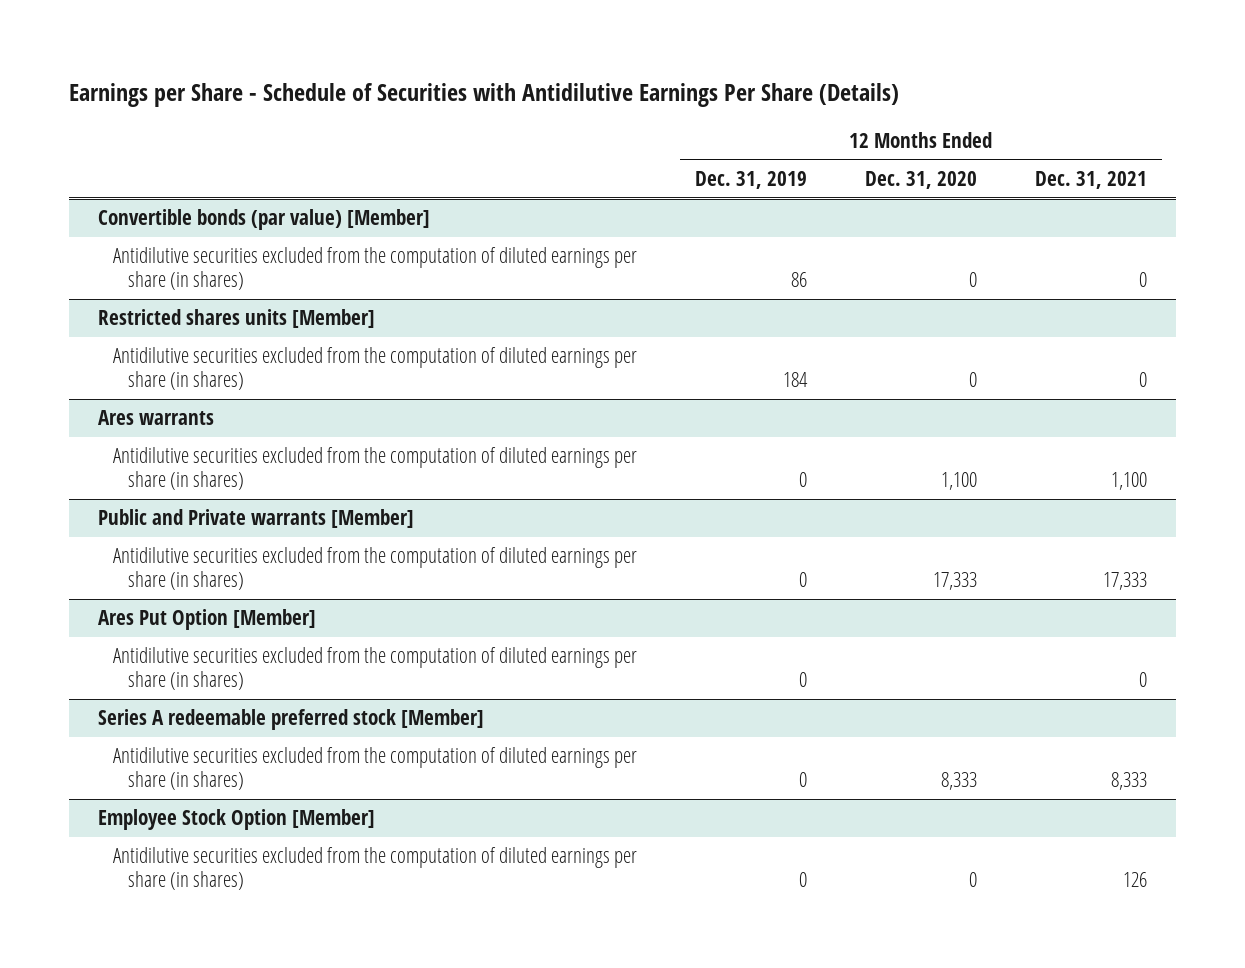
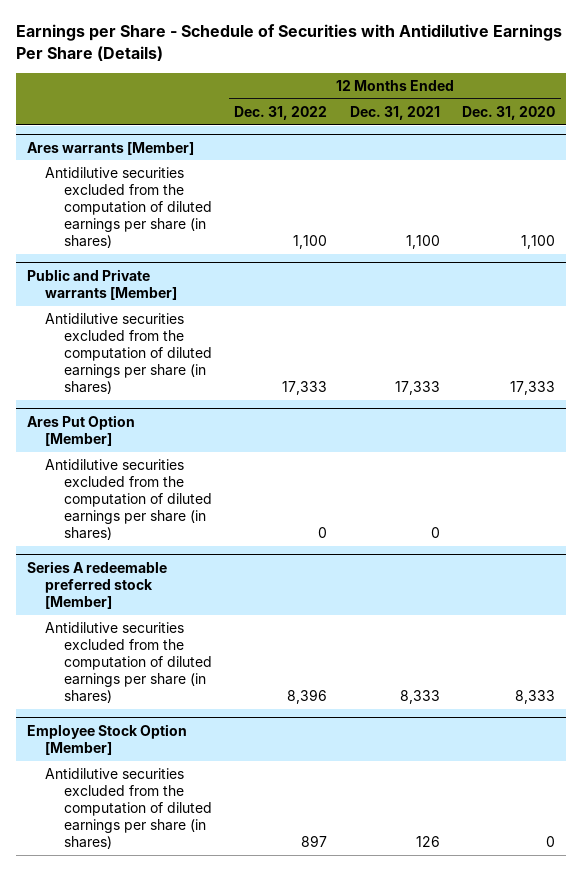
[694,171,807,190] Dec. 31, 2019 -> none
none -> [234,105,328,120] Dec. 31, 2022
[98,209,431,231] Convertible bonds (par value) [Member] -> none
[112,247,637,291] Antidilutive securities excluded from the computation of diluted earnings per share (in shares) -> none
[98,309,376,329] Restricted shares units [Member] -> none
[112,347,637,391] Antidilutive securities excluded from the computation of diluted earnings per share (in shares) -> none
[98,410,215,426] Ares warrants -> [27,141,195,155] Ares warrants [Member]

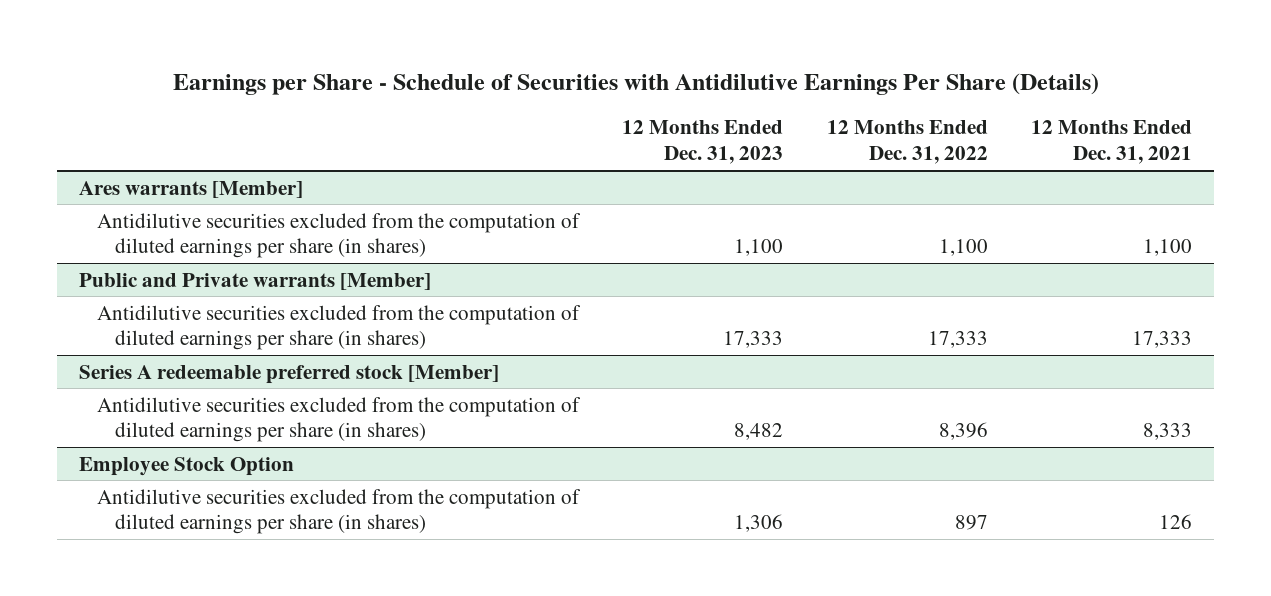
[462,105,556,120] Dec. 31, 2020 -> none
none -> [622,120,784,165] 12 Months Ended Dec. 31, 2023
[27,414,136,446] Ares Put Option [Member] -> none
[45,459,212,541] Antidilutive securities excluded from the computation of diluted earnings per share (in shares) -> none
[27,723,188,755] Employee Stock Option [Member] -> [78,456,294,476] Employee Stock Option

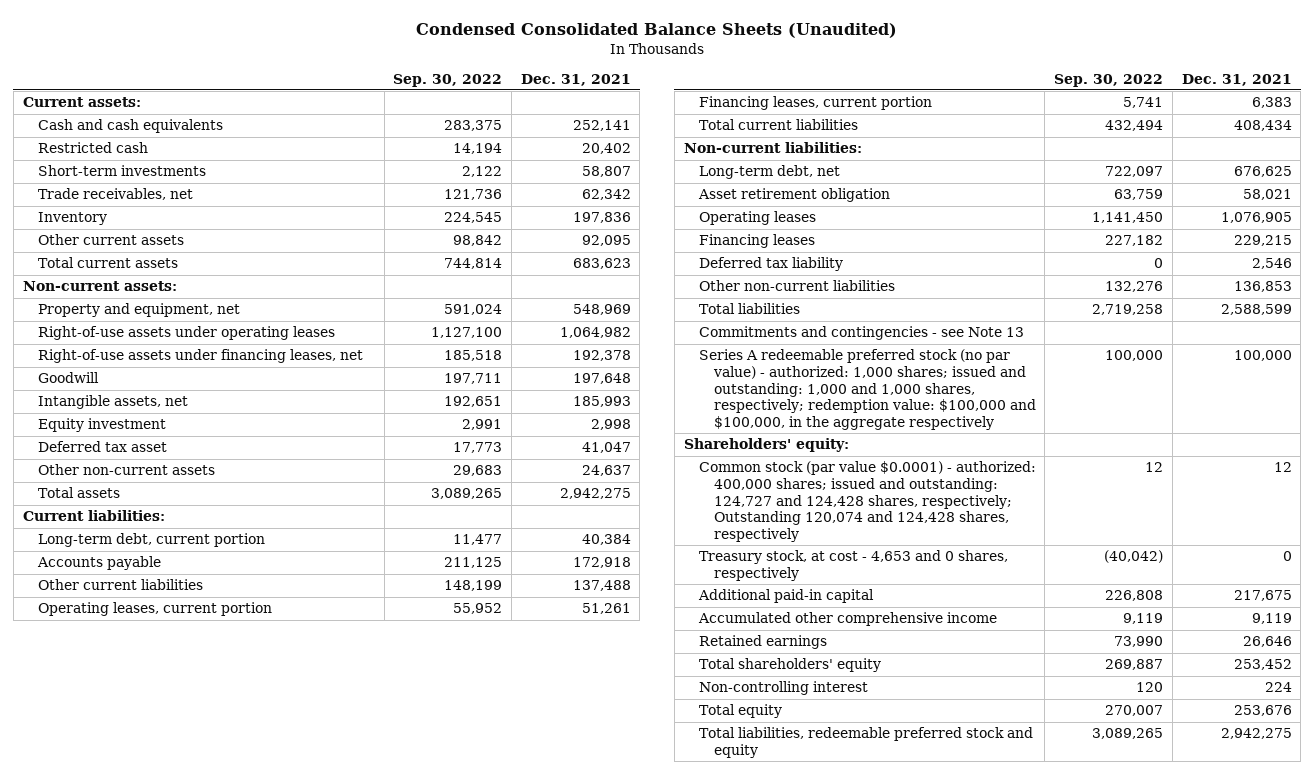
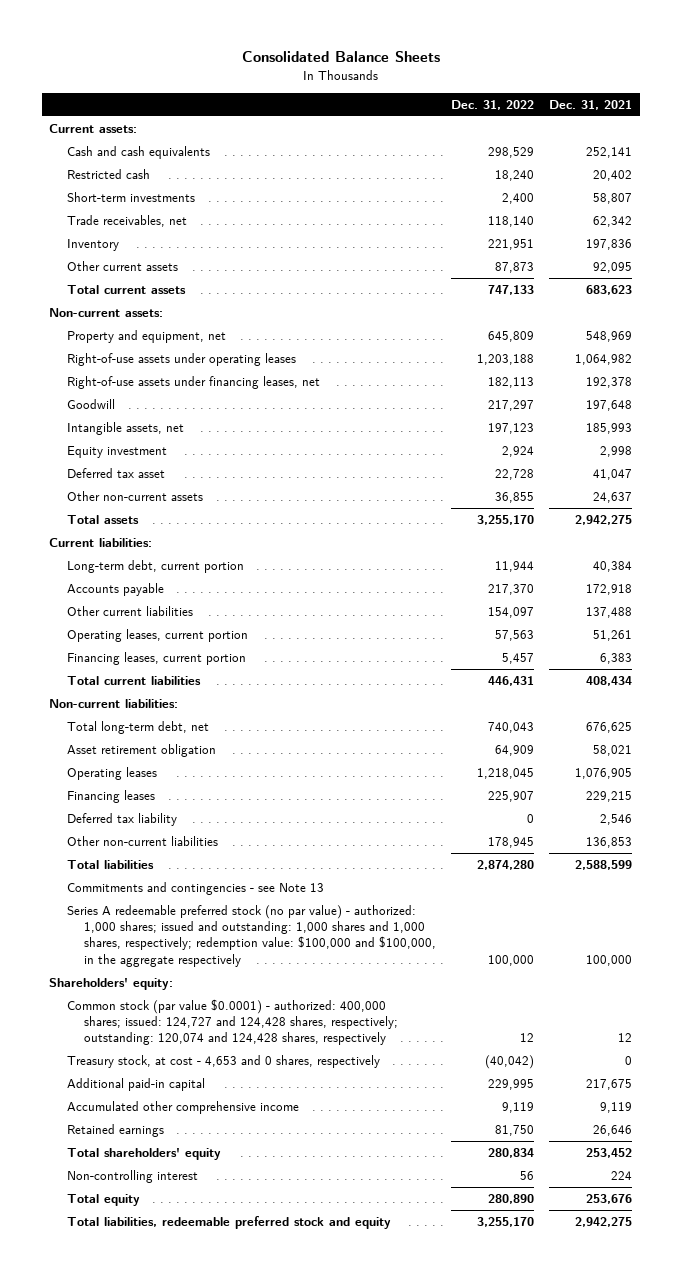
[416,22,898,38] Condensed Consolidated Balance Sheets (Unaudited) -> [241,51,440,63] Consolidated Balance Sheets
[393,73,503,87] Sep. 30, 2022 -> none
none -> [451,100,535,111] Dec. 31, 2022
[698,165,840,180] Long-term debt, net -> [66,721,209,735] Total long-term debt, net
[698,349,1036,430] Series A redeemable preferred stock (no par value) - authorized: 1,000 shares; issued and outstanding: 1,000 and 1,000 shares, respectively; redemption value: $100,000 and $100,000, in the aggregate respectively -> [66,905,437,967] Series A redeemable preferred stock (no par value) - authorized: 1,000 shares; issued and outstanding: 1,000 shares and 1,000 shares, respectively; redemption value: $100,000 and $100,000, in the aggregate respectively
[698,461,1036,542] Common stock (par value $0.0001) - authorized: 400,000 shares; issued and outstanding: 124,727 and 124,428 shares, respectively; Outstanding 120,074 and 124,428 shares, respectively -> [66,999,399,1046] Common stock (par value $0.0001) - authorized: 400,000 shares; issued: 124,727 and 124,428 shares, respectively; outstanding: 120,074 and 124,428 shares, respectively

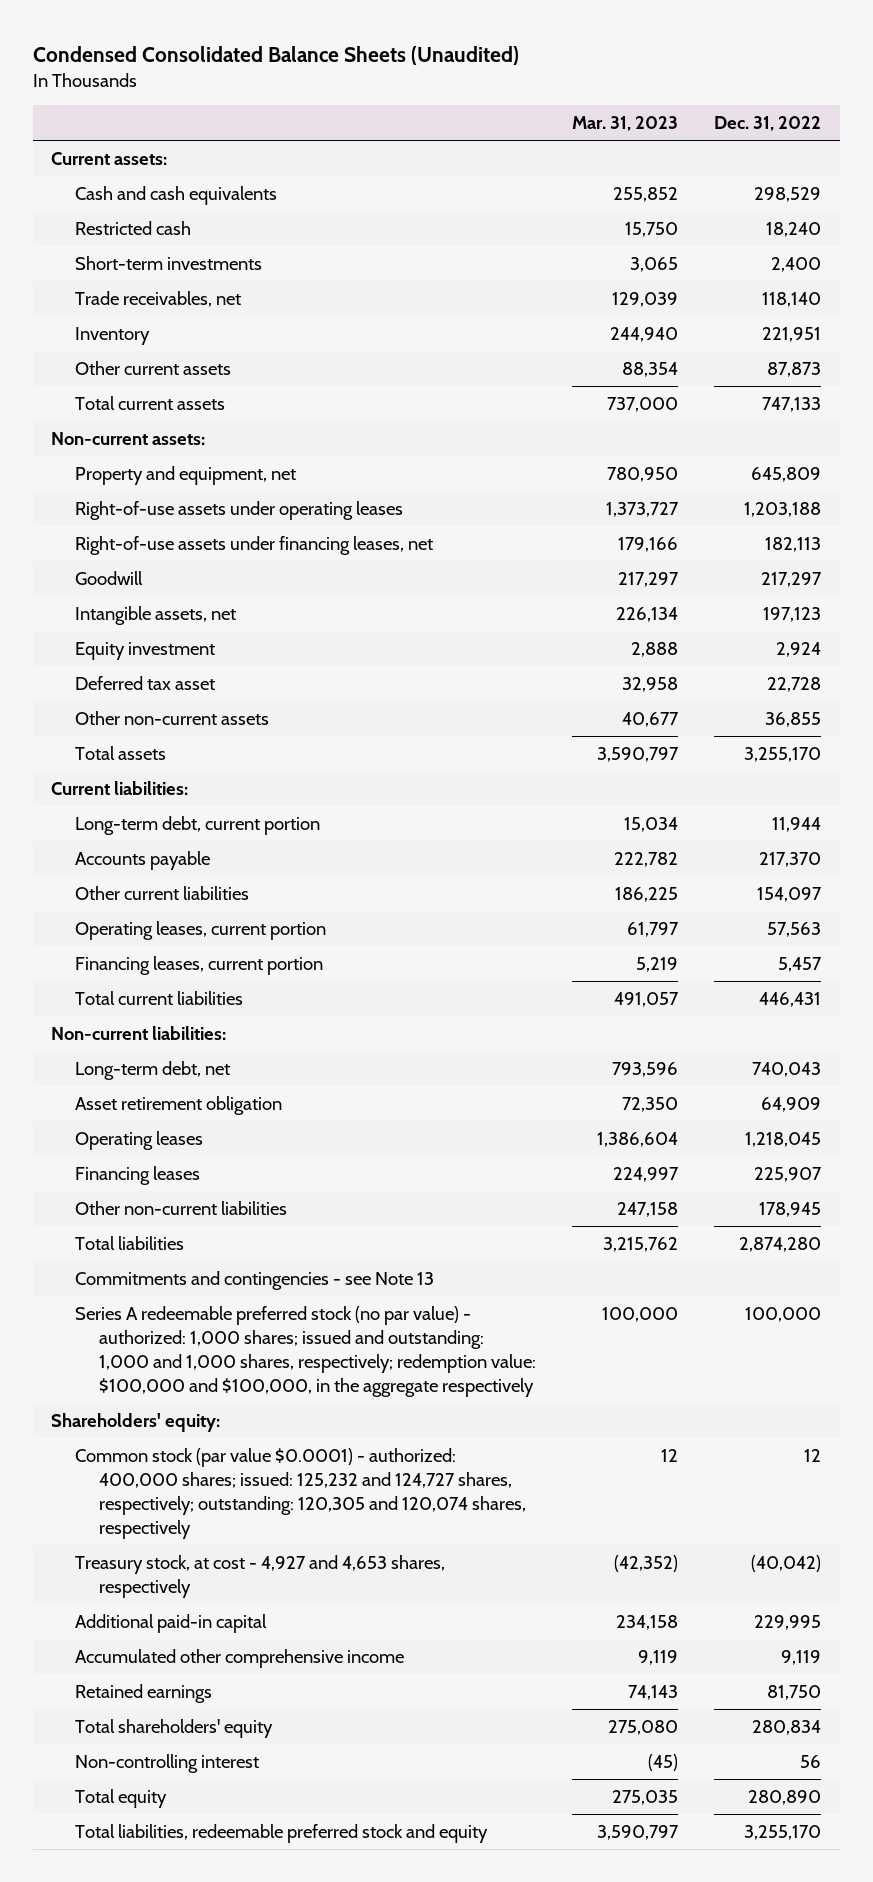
[241,51,440,63] Consolidated Balance Sheets -> [33,45,520,65] Condensed Consolidated Balance Sheets (Unaudited)
[549,100,633,111] Dec. 31, 2021 -> none
none -> [572,116,679,132] Mar. 31, 2023
[66,721,209,735] Total long-term debt, net -> [75,1061,231,1081] Long-term debt, net
[66,813,177,827] Deferred tax liability -> none
[66,905,437,967] Series A redeemable preferred stock (no par value) - authorized: 1,000 shares; issued and outstanding: 1,000 shares and 1,000 shares, respectively; redemption value: $100,000 and $100,000, in the aggregate respectively -> [75,1306,537,1397] Series A redeemable preferred stock (no par value) - authorized: 1,000 shares; issued and outstanding: 1,000 and 1,000 shares, respectively; redemption value: $100,000 and $100,000, in the aggregate respectively
[66,999,399,1046] Common stock (par value $0.0001) - authorized: 400,000 shares; issued: 124,727 and 124,428 shares, respectively; outstanding: 120,074 and 124,428 shares, respectively -> [75,1448,527,1539] Common stock (par value $0.0001) - authorized: 400,000 shares; issued: 125,232 and 124,727 shares, respectively; outstanding: 120,305 and 120,074 shares, respectively
[66,1055,380,1069] Treasury stock, at cost - 4,653 and 0 shares, respectively -> [75,1555,446,1598] Treasury stock, at cost - 4,927 and 4,653 shares, respectively

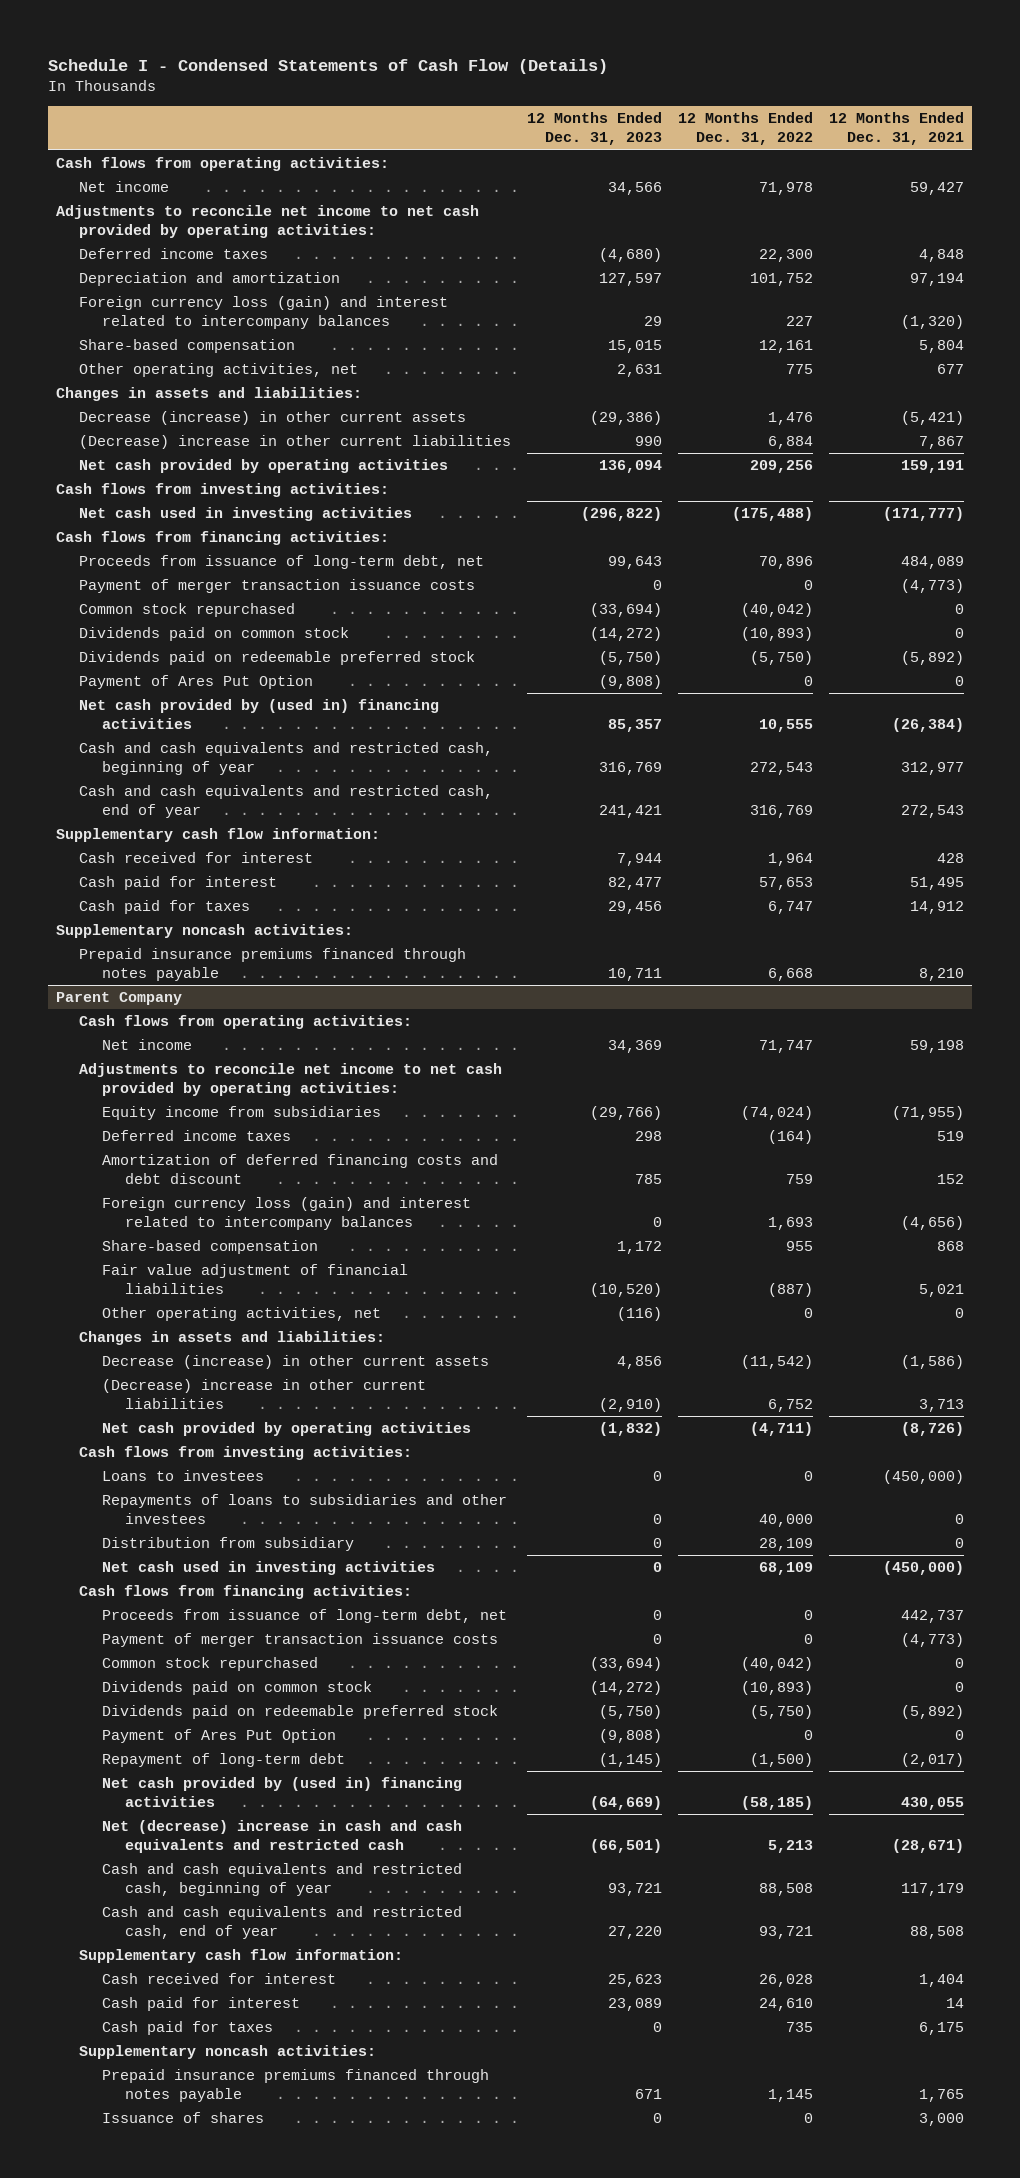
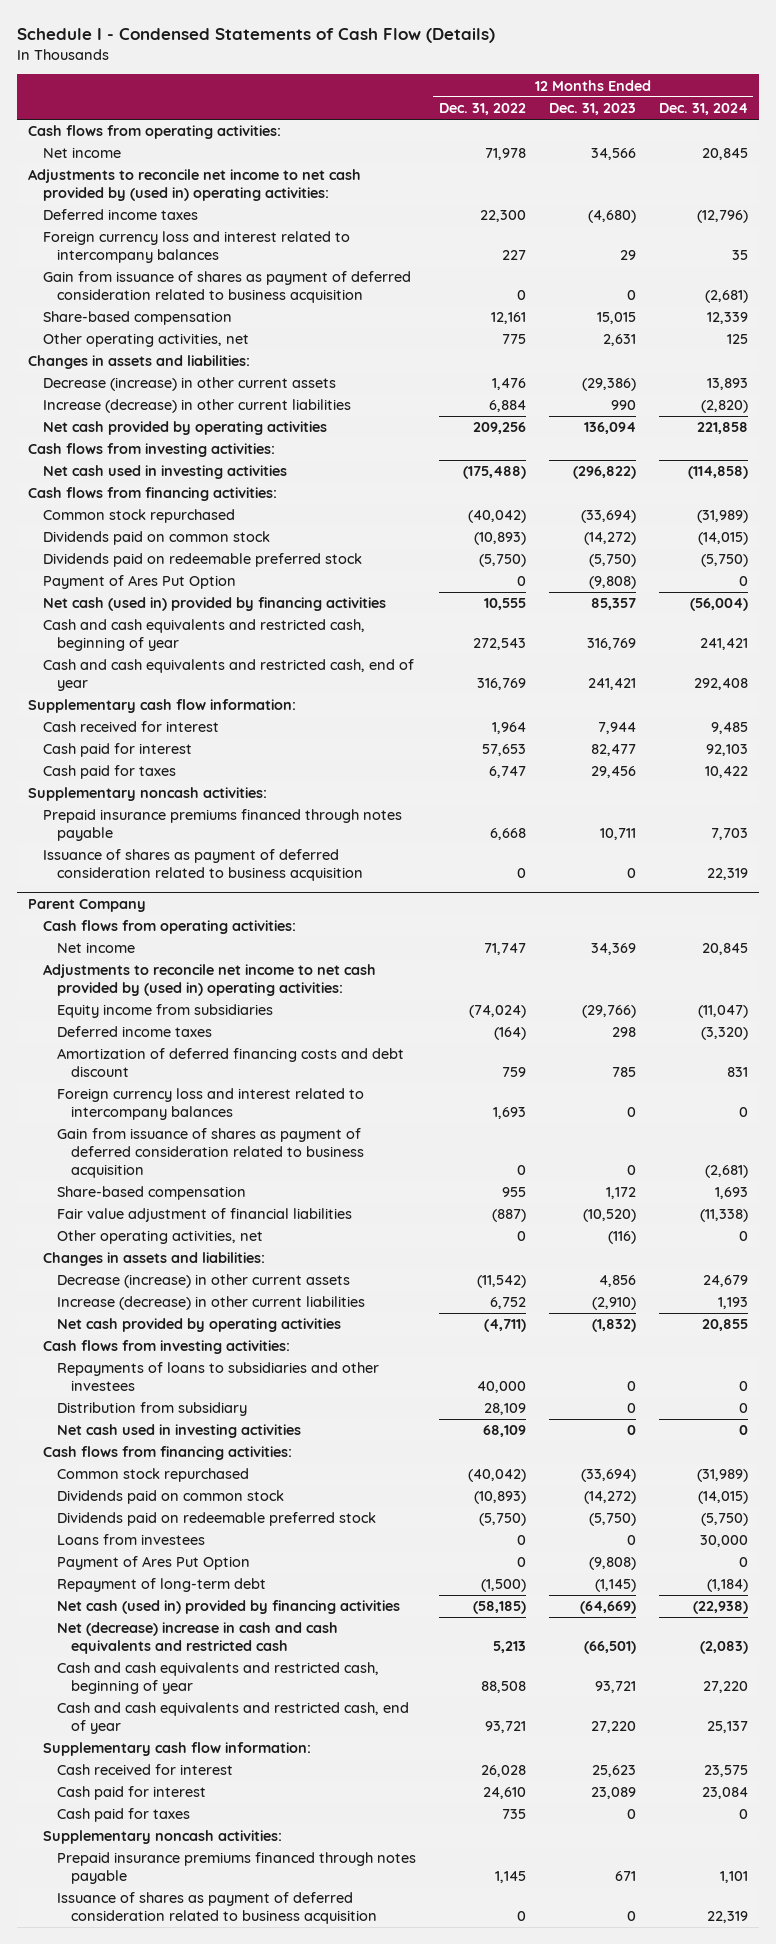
[829,112,965,146] 12 Months Ended Dec. 31, 2021 -> none
none -> [658,103,748,116] Dec. 31, 2024
[56,204,480,239] Adjustments to reconcile net income to net cash provided by operating activities: -> [28,169,362,202] Adjustments to reconcile net income to net cash provided by (used in) operating activities:
[79,271,341,286] Depreciation and amortization -> none
[79,295,449,330] Foreign currency loss (gain) and interest related to intercompany balances -> [42,231,350,264] Foreign currency loss and interest related to intercompany balances
none -> [42,271,411,304] Gain from issuance of shares as payment of deferred consideration related to business acquisition
[79,434,512,449] (Decrease) increase in other current liabilities -> [42,399,351,414] Increase (decrease) in other current liabilities
[79,554,485,569] Proceeds from issuance of long-term debt, net -> none
[79,578,476,593] Payment of merger transaction issuance costs -> none
[79,698,440,730] Net cash provided by (used in) financing activities -> [42,597,386,612] Net cash (used in) provided by financing activities
none -> [42,849,363,882] Issuance of shares as payment of deferred consideration related to business acquisition
[79,1062,503,1097] Adjustments to reconcile net income to net cash provided by operating activities: -> [42,964,376,997] Adjustments to reconcile net income to net cash provided by (used in) operating activities:
[102,1196,472,1231] Foreign currency loss (gain) and interest related to intercompany balances -> [56,1088,364,1121] Foreign currency loss and interest related to intercompany balances
none -> [56,1128,365,1179] Gain from issuance of shares as payment of deferred consideration related to business acquisition
[102,1378,427,1410] (Decrease) increase in other current liabilities -> [56,1296,365,1311] Increase (decrease) in other current liabilities
[102,1469,265,1481] Loans to investees -> none
[102,1608,508,1623] Proceeds from issuance of long-term debt, net -> none
[102,1632,499,1647] Payment of merger transaction issuance costs -> none
none -> [56,1534,205,1546] Loans from investees
[102,1776,463,1808] Net cash provided by (used in) financing activities -> [56,1600,400,1615] Net cash (used in) provided by financing activities
[102,2111,265,2123] Issuance of shares -> none
none -> [56,1892,378,1925] Issuance of shares as payment of deferred consideration related to business acquisition

